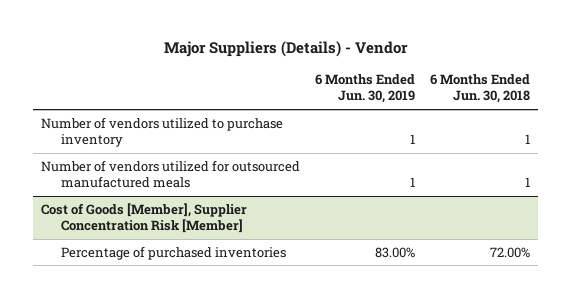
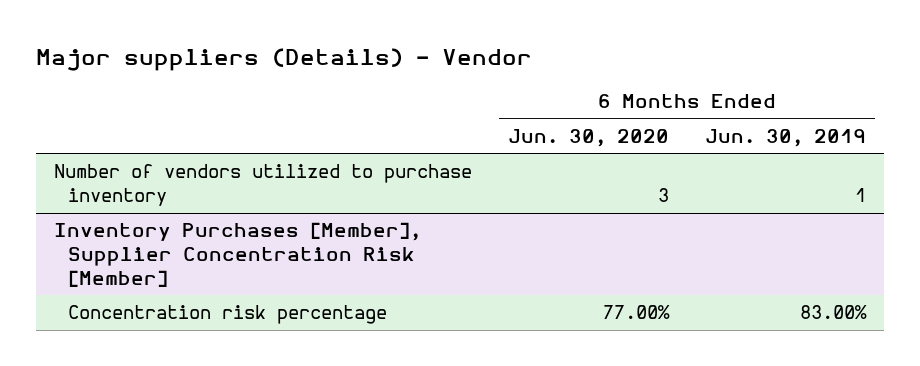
[163,41,408,58] Major Suppliers (Details) - Vendor -> [36,48,533,72] Major suppliers (Details) - Vendor
[430,73,531,104] 6 Months Ended Jun. 30, 2018 -> none
none -> [508,128,670,147] Jun. 30, 2020
[40,159,300,189] Number of vendors utilized for outsourced manufactured meals -> none
[40,202,247,234] Cost of Goods [Member], Supplier Concentration Risk [Member] -> none
none -> [54,222,422,287] Inventory Purchases [Member], Supplier Concentration Risk [Member]
[60,245,286,260] Percentage of purchased inventories -> [68,305,388,325] Concentration risk percentage

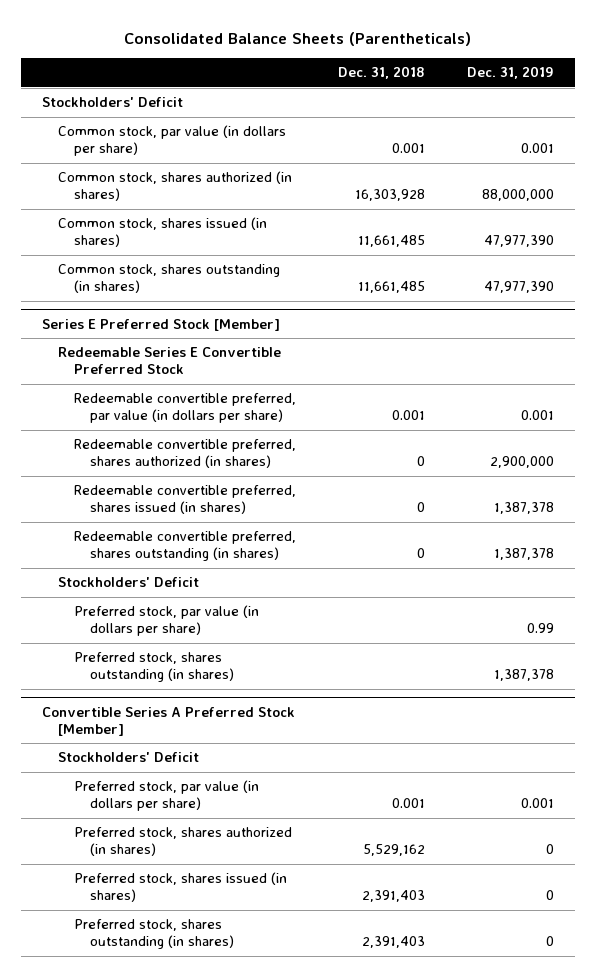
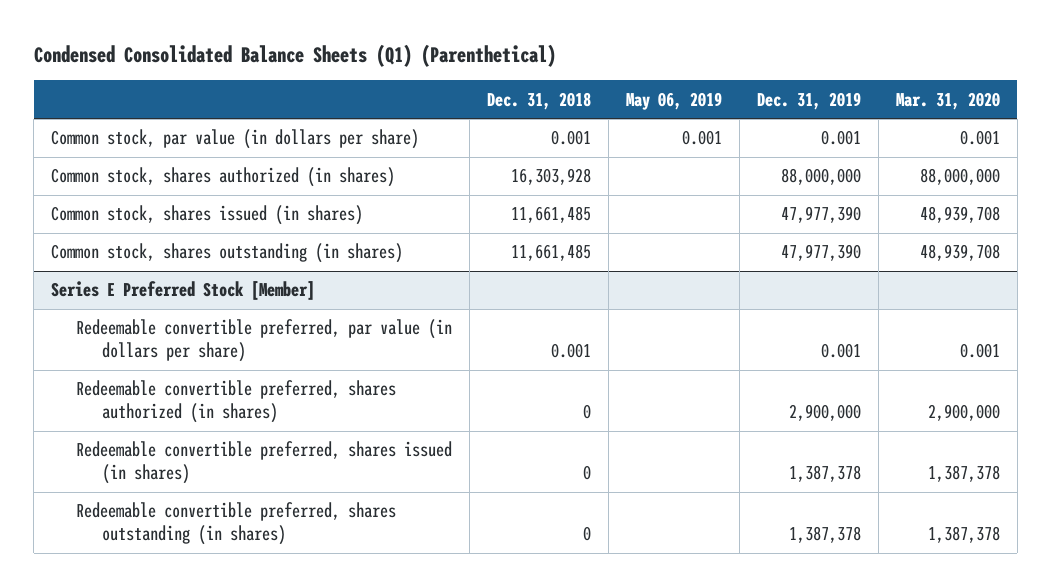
[124,31,472,46] Consolidated Balance Sheets (Parentheticals) -> [33,44,556,68] Condensed Consolidated Balance Sheets (Q1) (Parenthetical)
none -> [626,91,723,110] May 06, 2019
none -> [895,91,1000,110] Mar. 31, 2020
[42,97,184,108] Stockholders' Deficit -> none
[58,347,282,375] Redeemable Series E Convertible Preferred Stock -> none
[58,577,200,588] Stockholders' Deficit -> none
[74,605,260,637] Preferred stock, par value (in dollars per share) -> none
[74,652,235,683] Preferred stock, shares outstanding (in shares) -> none
[42,706,296,737] Convertible Series A Preferred Stock [Member] -> none
[58,752,200,763] Stockholders' Deficit -> none
[74,780,260,812] Preferred stock, par value (in dollars per share) -> none
[74,827,293,857] Preferred stock, shares authorized (in shares) -> none
[74,872,288,903] Preferred stock, shares issued (in shares) -> none
[74,919,235,950] Preferred stock, shares outstanding (in shares) -> none

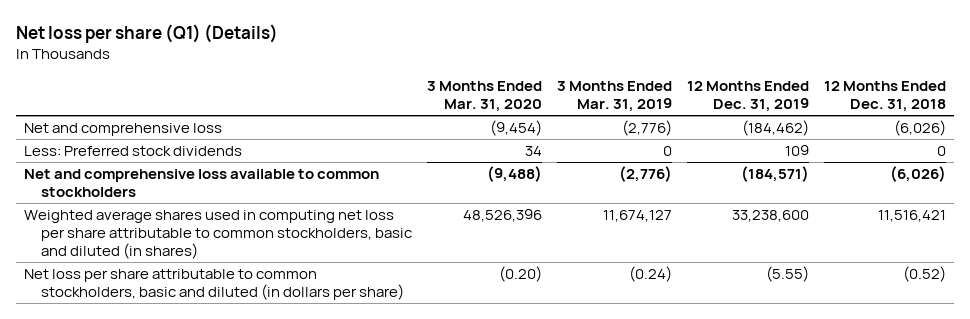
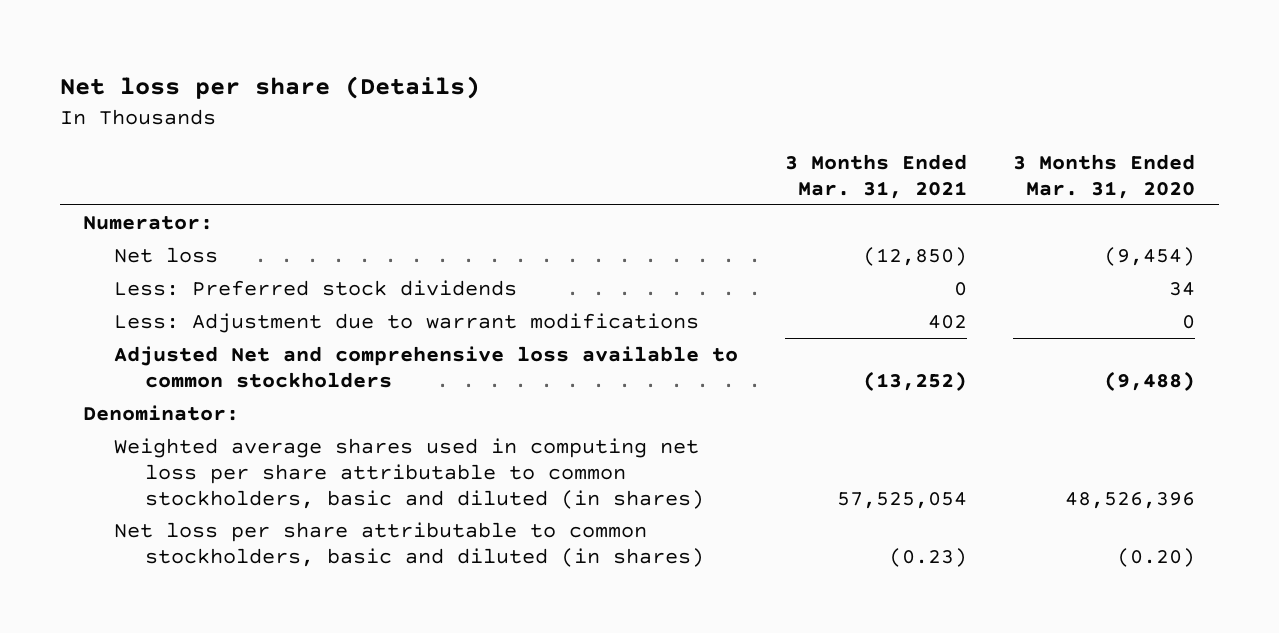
[16,24,279,44] Net loss per share (Q1) (Details) -> [60,76,481,100] Net loss per share (Details)
[557,81,673,113] 3 Months Ended Mar. 31, 2019 -> none
[687,81,810,113] 12 Months Ended Dec. 31, 2019 -> none
[824,81,947,113] 12 Months Ended Dec. 31, 2018 -> none
none -> [784,154,967,199] 3 Months Ended Mar. 31, 2021
none -> [83,215,214,230] Numerator:
[23,122,222,136] Net and comprehensive loss -> [114,246,219,263] Net loss
none -> [114,312,700,333] Less: Adjustment due to warrant modifications
[23,168,379,198] Net and comprehensive loss available to common stockholders -> [114,345,739,388] Adjusted Net and comprehensive loss available to common stockholders
none -> [83,404,240,421] Denominator:
[23,268,405,301] Net loss per share attributable to common stockholders, basic and diluted (in dollars per share) -> [114,521,704,567] Net loss per share attributable to common stockholders, basic and diluted (in shares)

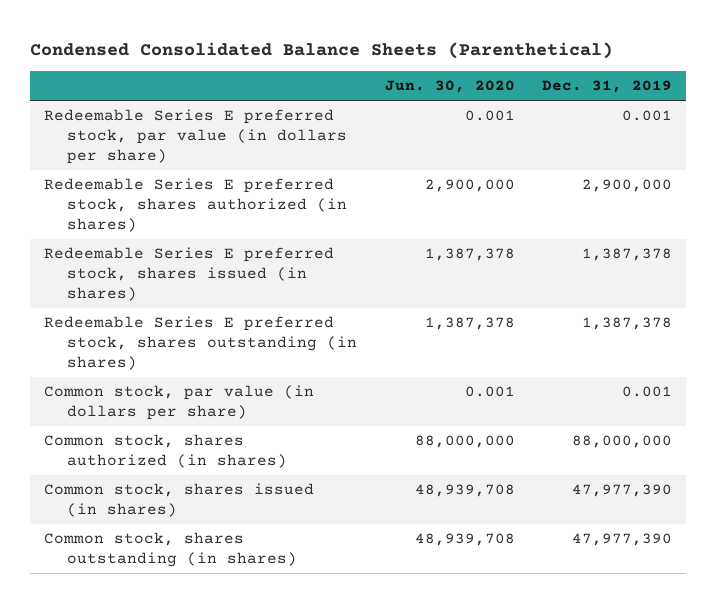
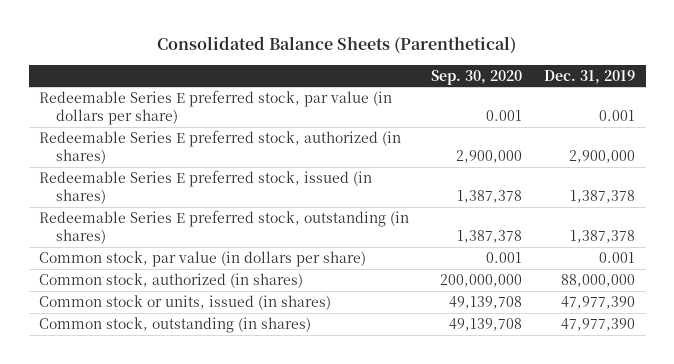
[30,42,614,60] Condensed Consolidated Balance Sheets (Parenthetical) -> [157,36,517,55] Consolidated Balance Sheets (Parenthetical)
[384,80,515,94] Jun. 30, 2020 -> none
none -> [431,69,523,85] Sep. 30, 2020
[44,178,347,233] Redeemable Series E preferred stock, shares authorized (in shares) -> [39,129,402,164] Redeemable Series E preferred stock, authorized (in shares)
[44,247,335,302] Redeemable Series E preferred stock, shares issued (in shares) -> [39,169,373,204] Redeemable Series E preferred stock, issued (in shares)
[44,316,357,371] Redeemable Series E preferred stock, shares outstanding (in shares) -> [39,209,410,244] Redeemable Series E preferred stock, outstanding (in shares)
[44,434,287,469] Common stock, shares authorized (in shares) -> [39,272,304,288] Common stock, authorized (in shares)
[44,483,315,518] Common stock, shares issued (in shares) -> [39,294,332,310] Common stock or units, issued (in shares)
[44,532,297,568] Common stock, shares outstanding (in shares) -> [39,316,312,333] Common stock, outstanding (in shares)

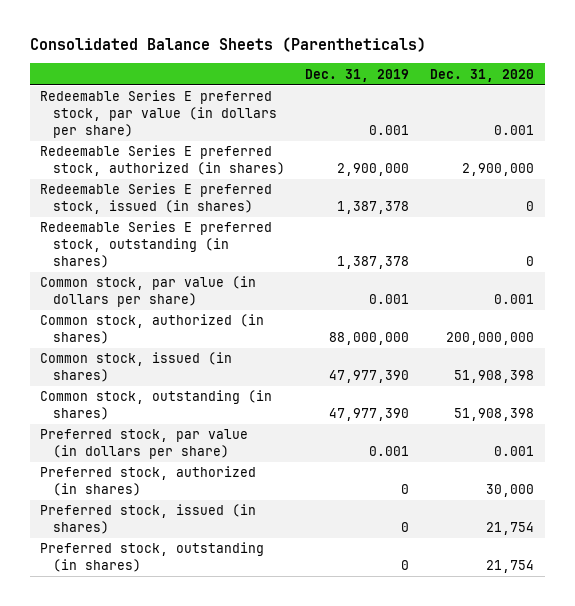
[157,36,517,55] Consolidated Balance Sheets (Parenthetical) -> [29,37,426,53] Consolidated Balance Sheets (Parentheticals)
[431,69,523,85] Sep. 30, 2020 -> none
none -> [430,68,535,82] Dec. 31, 2020
[39,294,332,310] Common stock or units, issued (in shares) -> [40,352,233,383] Common stock, issued (in shares)
none -> [40,429,249,460] Preferred stock, par value (in dollars per share)
none -> [40,466,257,497] Preferred stock, authorized (in shares)
none -> [40,504,257,535] Preferred stock, issued (in shares)
none -> [40,542,265,573] Preferred stock, outstanding (in shares)

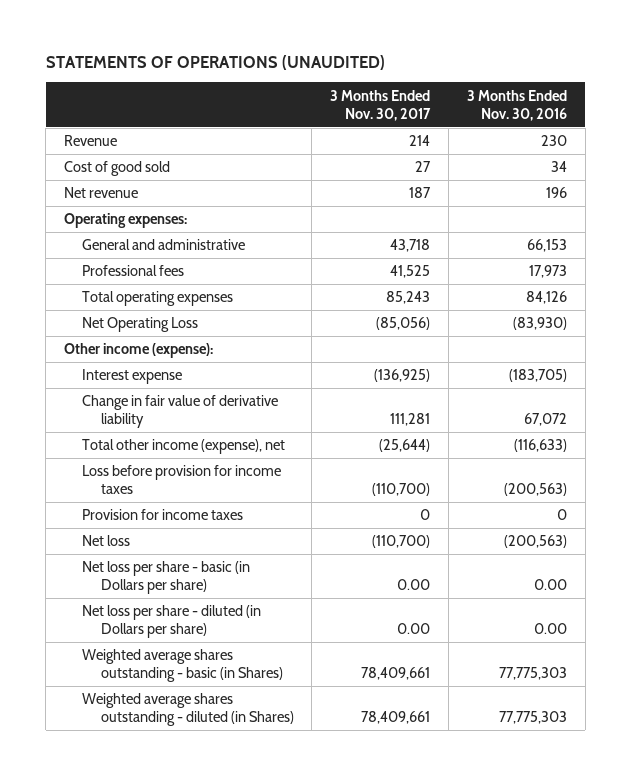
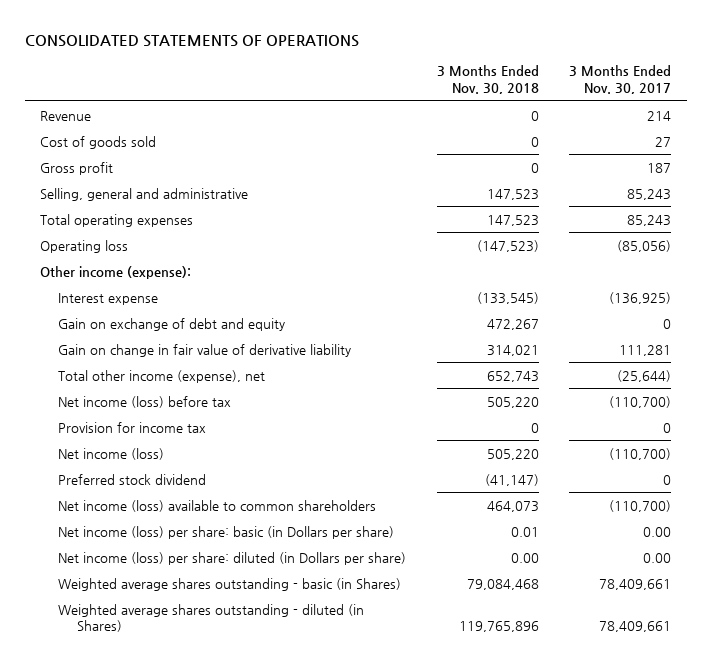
[45,55,385,71] STATEMENTS OF OPERATIONS (UNAUDITED) -> [24,34,359,47] CONSOLIDATED STATEMENTS OF OPERATIONS
[466,89,567,121] 3 Months Ended Nov. 30, 2016 -> none
none -> [436,65,539,95] 3 Months Ended Nov. 30, 2018
[64,213,188,229] Operating expenses: -> none
[82,265,185,277] Professional fees -> none
[64,161,171,177] Cost of good sold -> [39,135,156,149] Cost of goods sold
[64,187,139,199] Net revenue -> [39,161,113,175] Gross profit
[82,239,246,251] General and administrative -> [39,187,248,201] Selling, general and administrative
[390,239,431,253] 43,718 -> [627,188,672,200] 85,243
[82,317,199,333] Net Operating Loss -> [39,239,128,253] Operating loss
none -> [58,317,286,331] Gain on exchange of debt and equity
[82,395,279,429] Change in fair value of derivative liability -> [58,343,352,357] Gain on change in fair value of derivative liability
[82,465,282,495] Loss before provision for income taxes -> [58,395,232,408] Net income (loss) before tax
[82,509,244,521] Provision for income taxes -> [58,421,207,433] Provision for income tax
[82,535,131,547] Net loss -> [58,447,165,460] Net income (loss)
none -> [58,473,207,485] Preferred stock dividend
none -> [58,499,377,512] Net income (loss) available to common shareholders
[82,561,251,595] Net loss per share - basic (in Dollars per share) -> [58,525,395,539] Net income (loss) per share: basic (in Dollars per share)
[82,605,262,639] Net loss per share - diluted (in Dollars per share) -> [58,551,407,565] Net income (loss) per share: diluted (in Dollars per share)

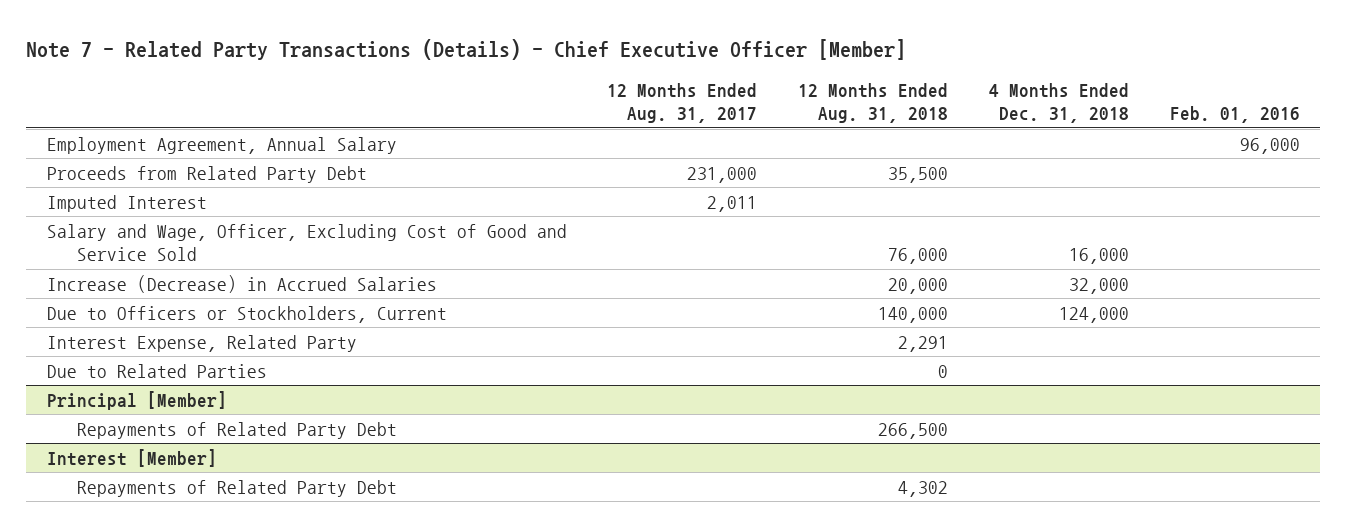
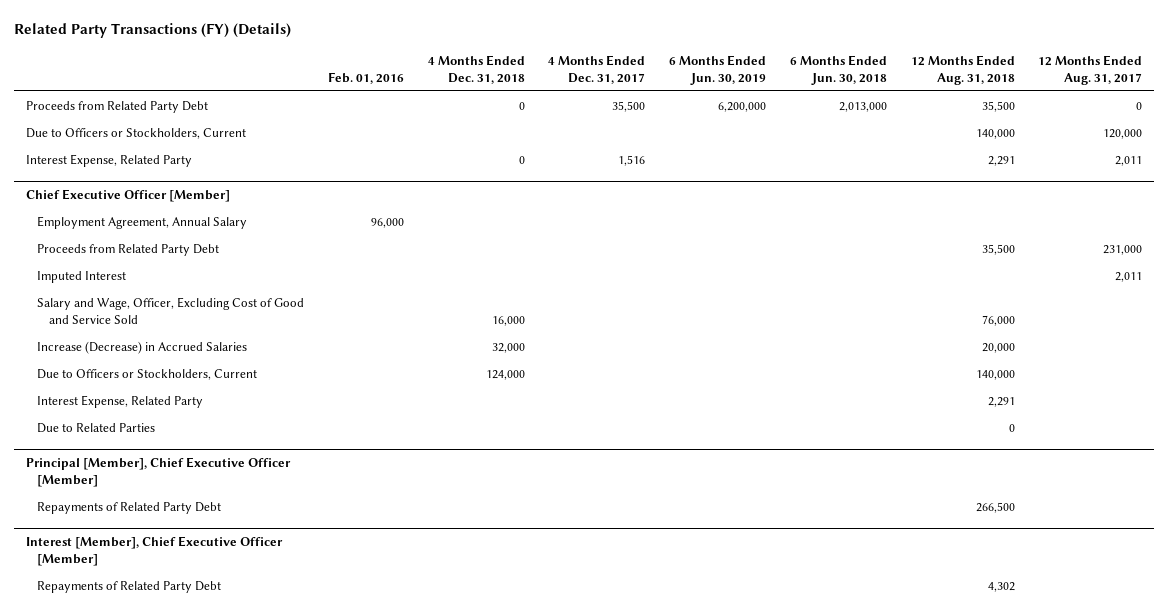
[26,38,907,60] Note 7 - Related Party Transactions (Details) - Chief Executive Officer [Member] -> [13,22,291,38] Related Party Transactions (FY) (Details)
none -> [548,54,646,84] 4 Months Ended Dec. 31, 2017
none -> [669,54,767,85] 6 Months Ended Jun. 30, 2019
none -> [789,54,887,85] 6 Months Ended Jun. 30, 2018
none -> [25,100,208,113] Proceeds from Related Party Debt
none -> [25,127,246,139] Due to Officers or Stockholders, Current
none -> [25,153,192,167] Interest Expense, Related Party
none -> [25,189,230,203] Chief Executive Officer [Member]
[46,390,227,410] Principal [Member] -> none
none -> [25,457,291,487] Principal [Member], Chief Executive Officer [Member]
[46,448,217,467] Interest [Member] -> none
none -> [25,536,283,566] Interest [Member], Chief Executive Officer [Member]

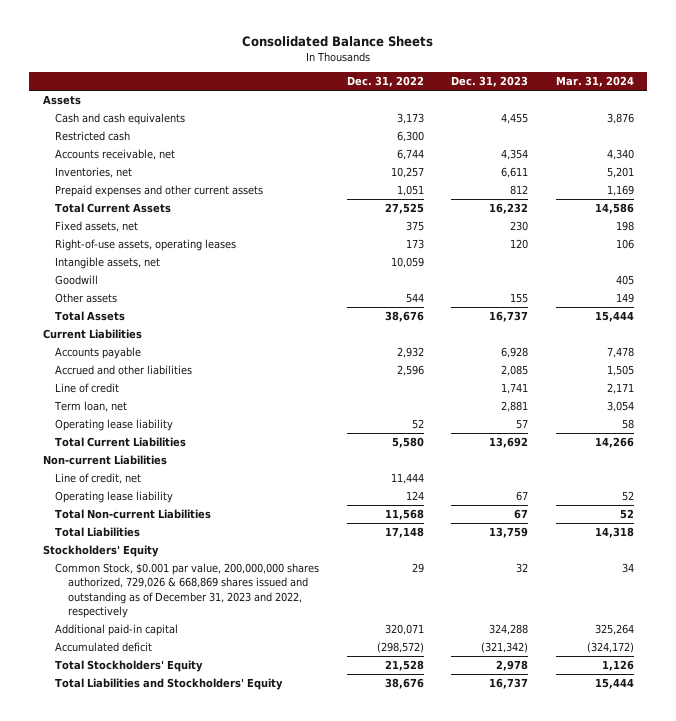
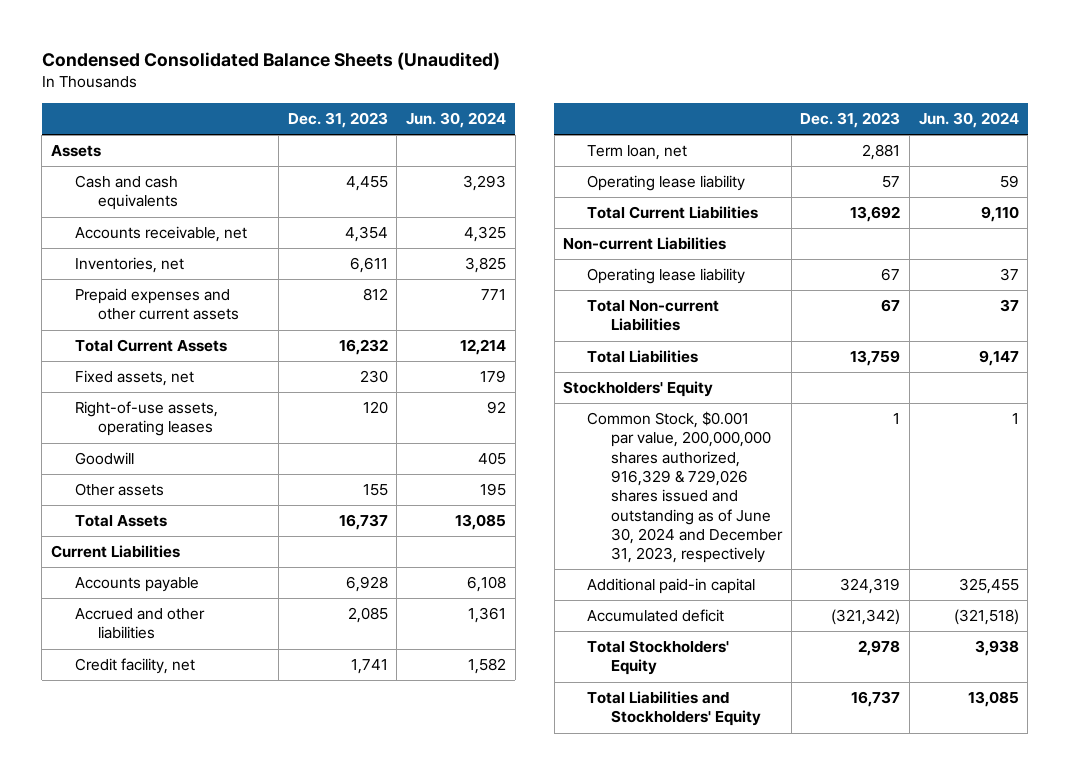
[242,35,434,47] Consolidated Balance Sheets -> [41,52,500,71] Condensed Consolidated Balance Sheets (Unaudited)
[346,76,424,88] Dec. 31, 2022 -> none
[555,76,634,88] Mar. 31, 2024 -> none
none -> [405,112,506,129] Jun. 30, 2024
[55,131,131,142] Restricted cash -> none
[55,257,161,270] Intangible assets, net -> none
[55,383,120,394] Line of credit -> [74,658,195,675] Credit facility, net
[55,473,142,485] Line of credit, net -> none
[55,563,320,618] Common Stock, $0.001 par value, 200,000,000 shares authorized, 729,026 & 668,869 shares issued and outstanding as of December 31, 2023 and 2022, respectively -> [587,411,784,564] Common Stock, $0.001 par value, 200,000,000 shares authorized, 916,329 & 729,026 shares issued and outstanding as of June 30, 2024 and December 31, 2023, respectively
[516,563,529,574] 32 -> [893,413,901,425] 1
[489,624,529,636] 324,288 -> [840,578,901,595] 324,319

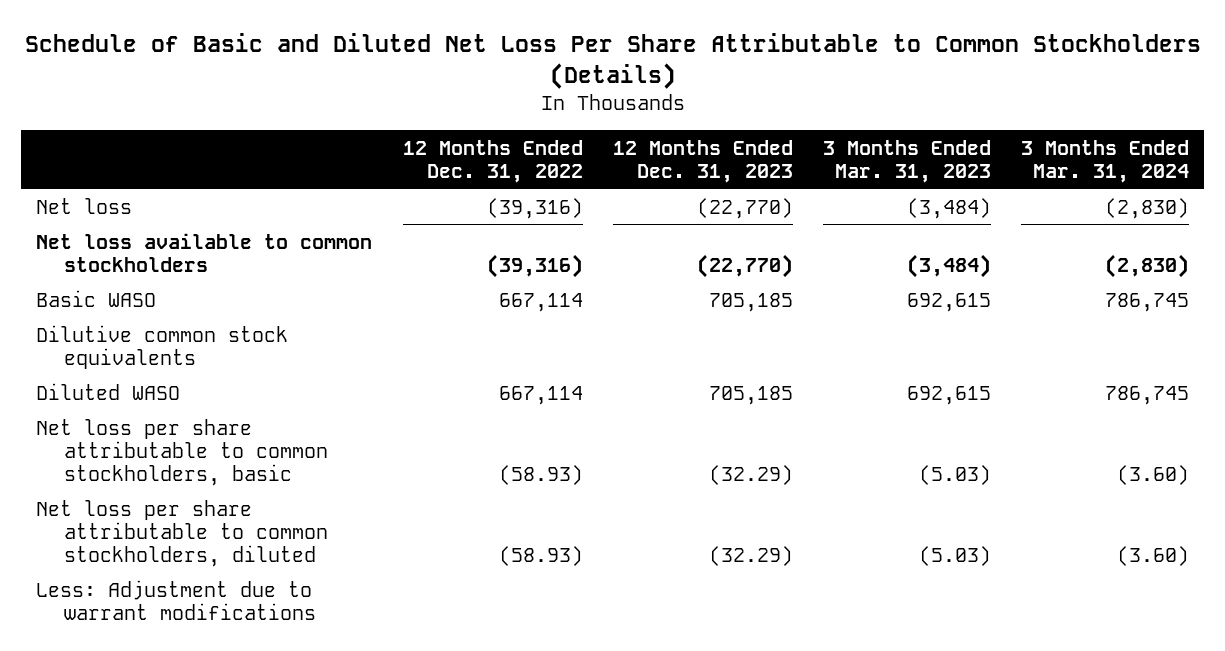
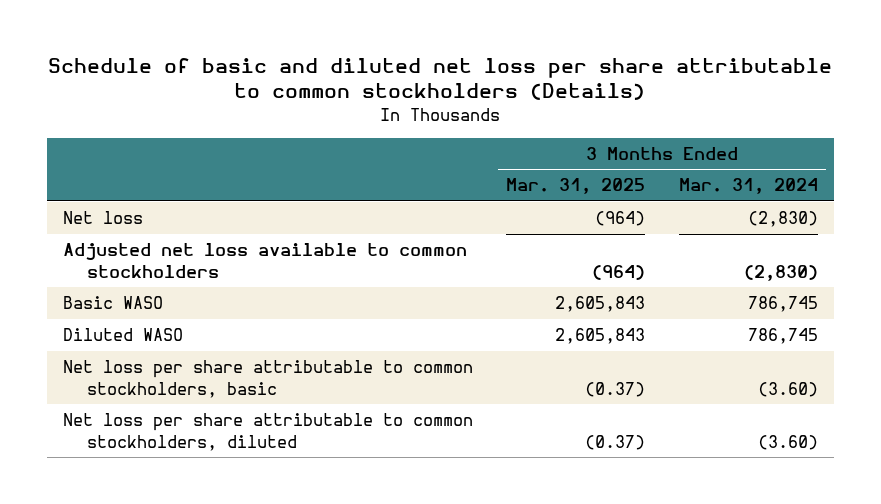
[24,33,1201,90] Schedule of Basic and Diluted Net Loss Per Share Attributable to Common Stockholders (Details) -> [48,57,833,101] Schedule of basic and diluted net loss per share attributable to common stockholders (Details)
[402,139,583,183] 12 Months Ended Dec. 31, 2022 -> none
[612,139,793,183] 12 Months Ended Dec. 31, 2023 -> none
[822,139,991,183] 3 Months Ended Mar. 31, 2023 -> none
none -> [506,178,646,195] Mar. 31, 2025
[36,232,373,272] Net loss available to common stockholders -> [63,243,468,278] Adjusted net loss available to common stockholders
[36,324,289,369] Dilutive common stock equivalents -> none
[36,579,316,620] Less: Adjustment due to warrant modifications -> none

